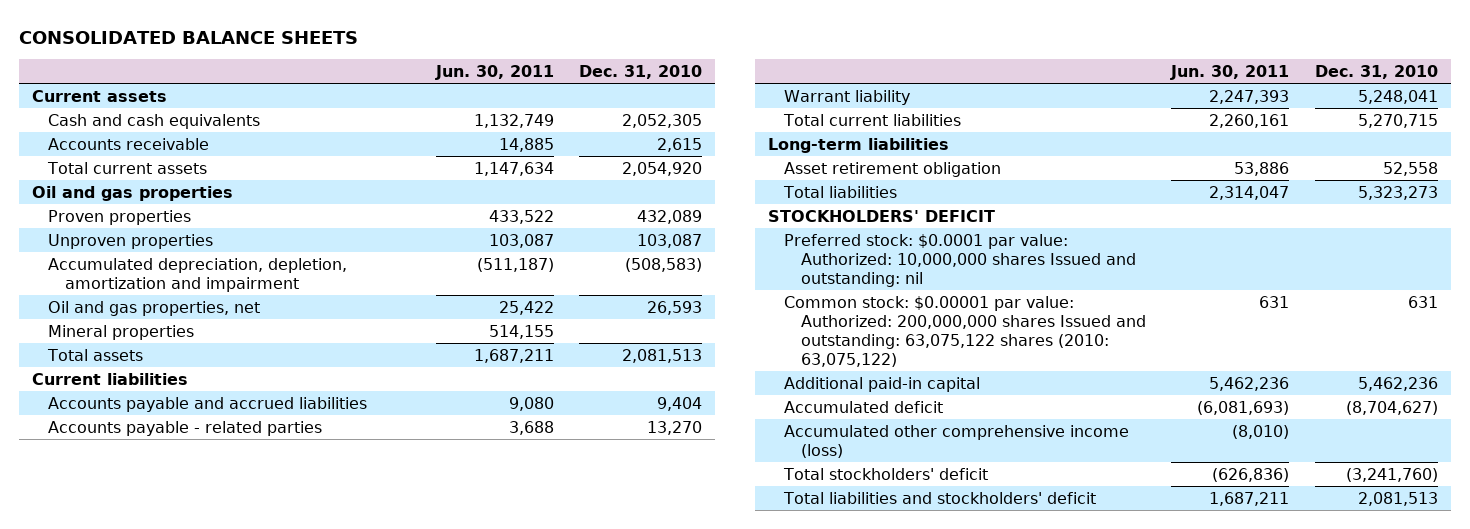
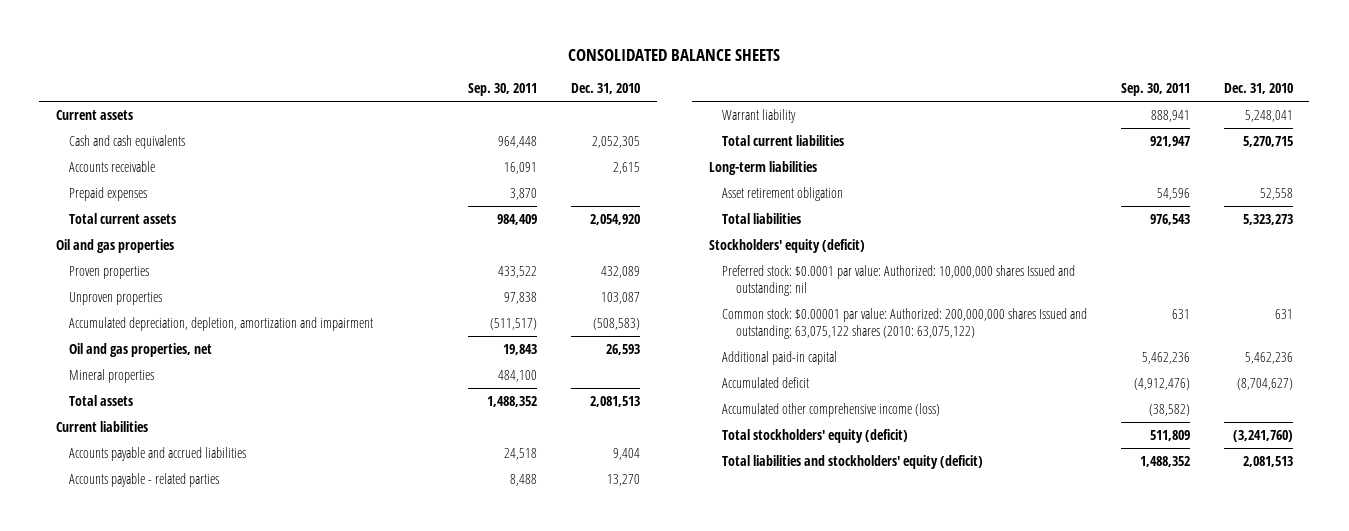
[434,64,554,80] Jun. 30, 2011 -> none
none -> [468,83,538,97] Sep. 30, 2011
none -> [69,186,148,201] Prepaid expenses
[767,209,995,222] STOCKHOLDERS' DEFICIT -> [708,238,865,253] Stockholders' equity (deficit)
[783,467,989,480] Total stockholders' deficit -> [722,428,909,443] Total stockholders' equity (deficit)
[783,491,1097,504] Total liabilities and stockholders' deficit -> [722,454,984,469] Total liabilities and stockholders' equity (deficit)

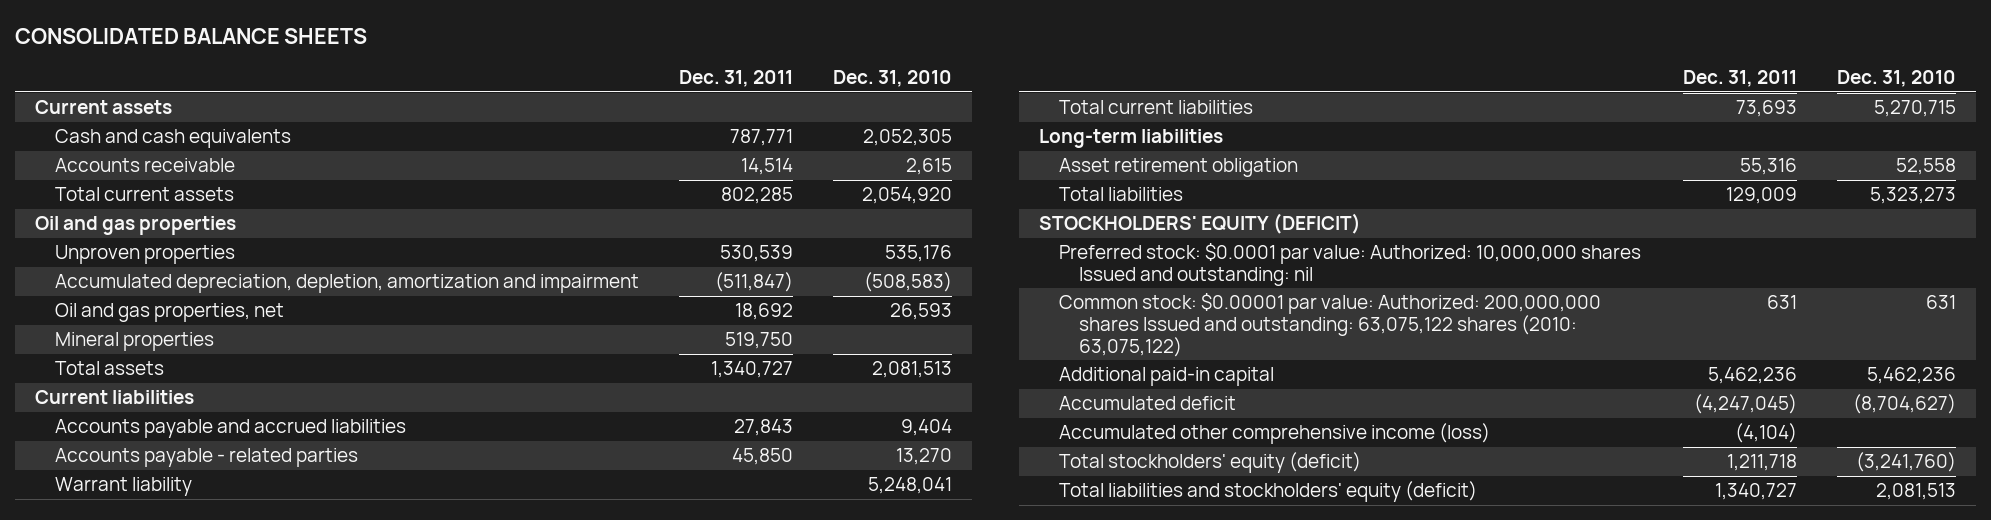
[468,83,538,97] Sep. 30, 2011 -> none
none -> [679,70,794,88] Dec. 31, 2011
[69,186,148,201] Prepaid expenses -> none
[69,265,150,279] Proven properties -> none
[600,291,640,304] 103,087 -> [885,245,953,263] 535,176
[708,238,865,253] Stockholders' equity (deficit) -> [1039,213,1362,235] STOCKHOLDERS' EQUITY (DEFICIT)

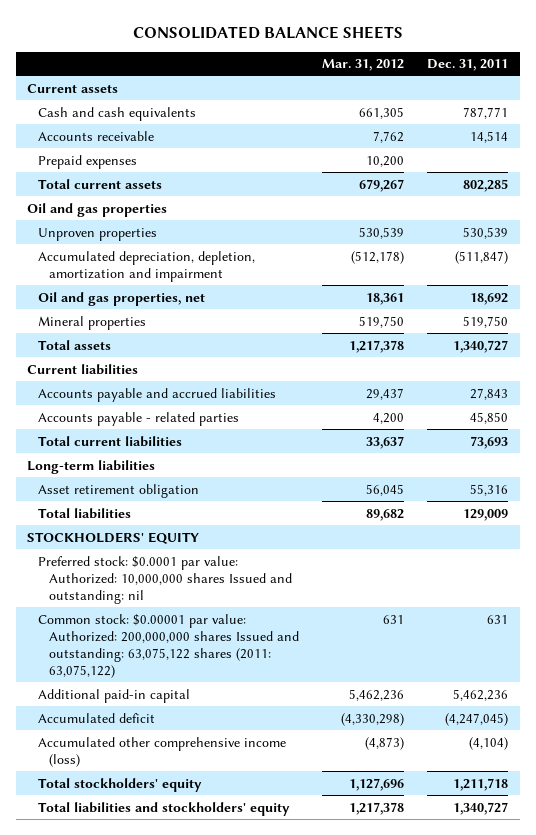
[833,70,953,88] Dec. 31, 2010 -> none
none -> [322,59,405,72] Mar. 31, 2012
none -> [38,154,138,169] Prepaid expenses
[54,477,192,497] Warrant liability -> none
[1039,213,1362,235] STOCKHOLDERS' EQUITY (DEFICIT) -> [27,531,200,544] STOCKHOLDERS' EQUITY
[1058,293,1601,357] Common stock: $0.00001 par value: Authorized: 200,000,000 shares Issued and outstanding: 63,075,122 shares (2010: 63,075,122) -> [38,613,299,678] Common stock: $0.00001 par value: Authorized: 200,000,000 shares Issued and outstanding: 63,075,122 shares (2011: 63,075,122)
[1058,452,1361,474] Total stockholders' equity (deficit) -> [38,777,203,792] Total stockholders' equity
[1058,481,1477,503] Total liabilities and stockholders' equity (deficit) -> [38,801,291,816] Total liabilities and stockholders' equity

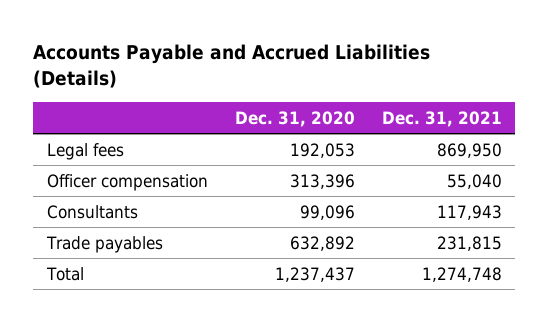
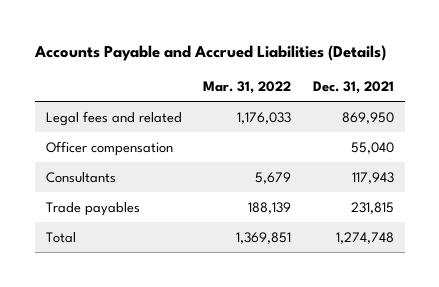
[234,110,355,127] Dec. 31, 2020 -> none
none -> [203,81,292,95] Mar. 31, 2022
[46,142,124,160] Legal fees -> [45,110,182,126] Legal fees and related

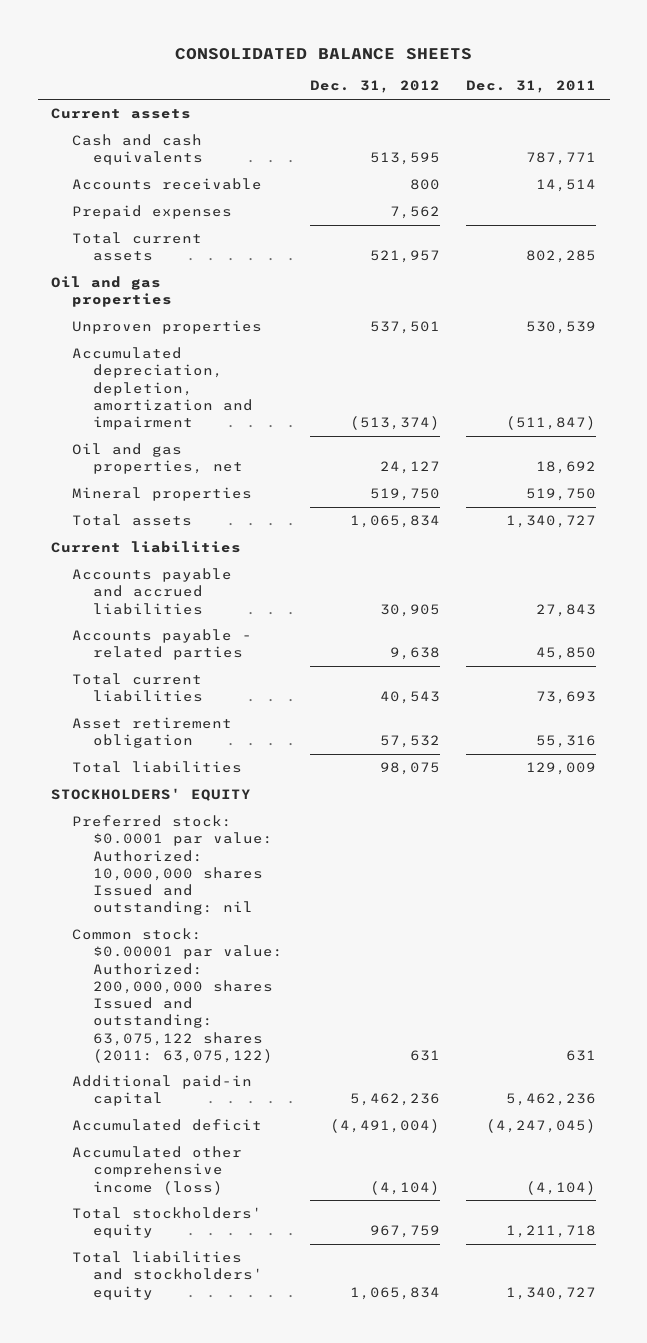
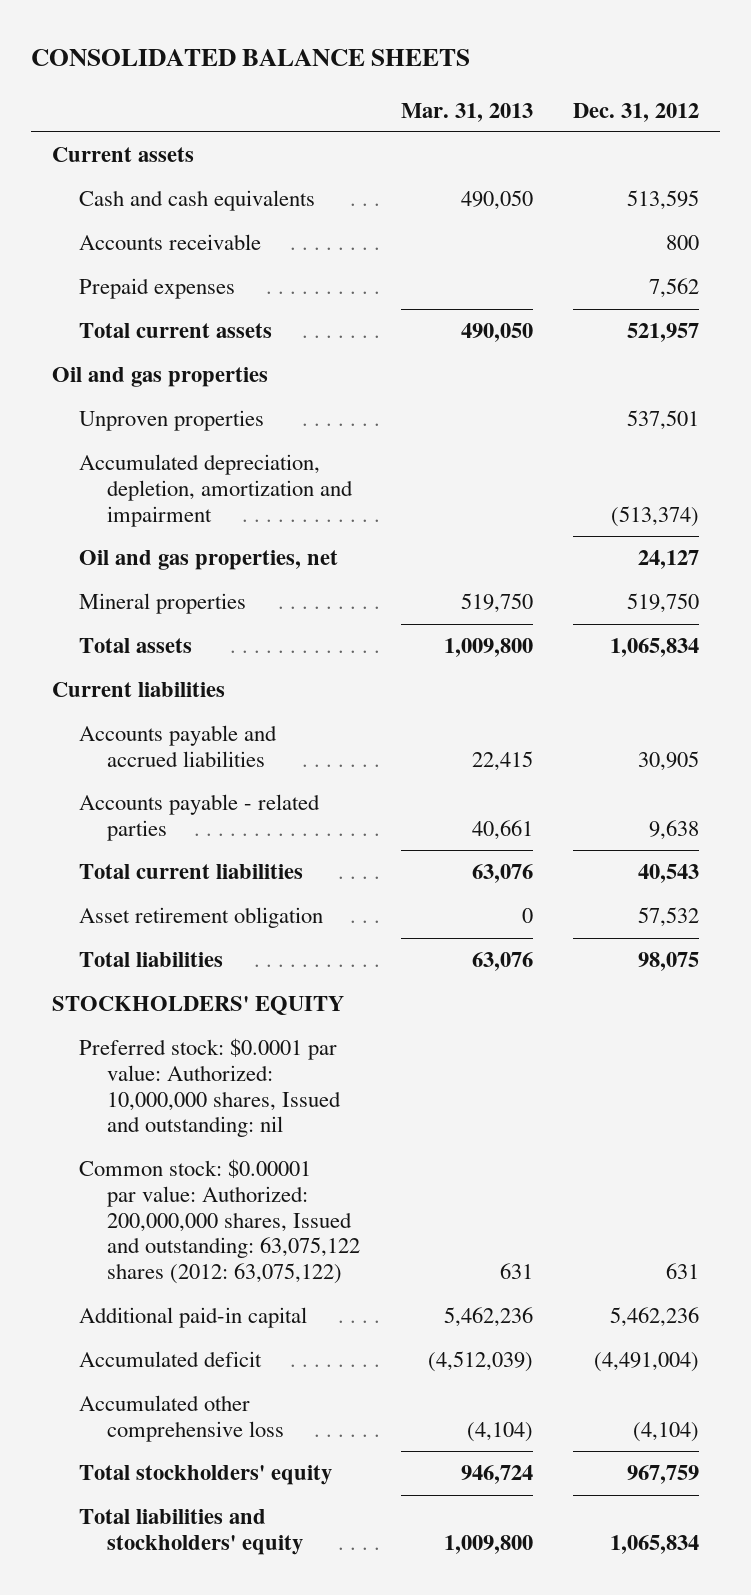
[466,80,597,94] Dec. 31, 2011 -> none
none -> [400,102,533,122] Mar. 31, 2013
[71,815,273,916] Preferred stock: $0.0001 par value: Authorized: 10,000,000 shares Issued and outstanding: nil -> [79,1038,341,1138] Preferred stock: $0.0001 par value: Authorized: 10,000,000 shares, Issued and outstanding: nil
[71,928,283,1063] Common stock: $0.00001 par value: Authorized: 200,000,000 shares Issued and outstanding: 63,075,122 shares (2011: 63,075,122) -> [79,1159,360,1285] Common stock: $0.00001 par value: Authorized: 200,000,000 shares, Issued and outstanding: 63,075,122 shares (2012: 63,075,122)
[71,1146,242,1195] Accumulated other comprehensive income (loss) -> [79,1395,284,1442] Accumulated other comprehensive loss

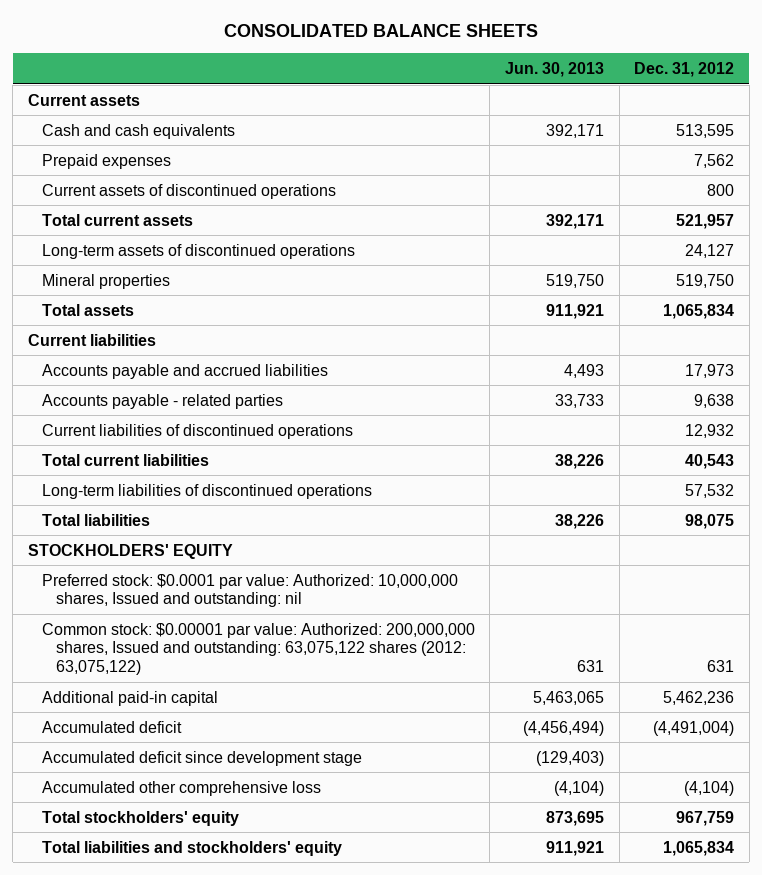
[400,102,533,122] Mar. 31, 2013 -> none
none -> [505,61,605,77] Jun. 30, 2013
[79,234,262,251] Accounts receivable -> none
none -> [41,183,336,199] Current assets of discontinued operations
[51,367,268,388] Oil and gas properties -> none
[79,410,265,432] Unproven properties -> none
[79,454,353,527] Accumulated depreciation, depletion, amortization and impairment -> none
[79,550,339,571] Oil and gas properties, net -> [41,243,355,259] Long-term assets of discontinued operations
[638,750,700,771] 30,905 -> [685,363,735,378] 17,973
none -> [41,423,353,439] Current liabilities of discontinued operations
[79,907,324,929] Asset retirement obligation -> [41,483,372,499] Long-term liabilities of discontinued operations
none -> [41,750,362,766] Accumulated deficit since development stage

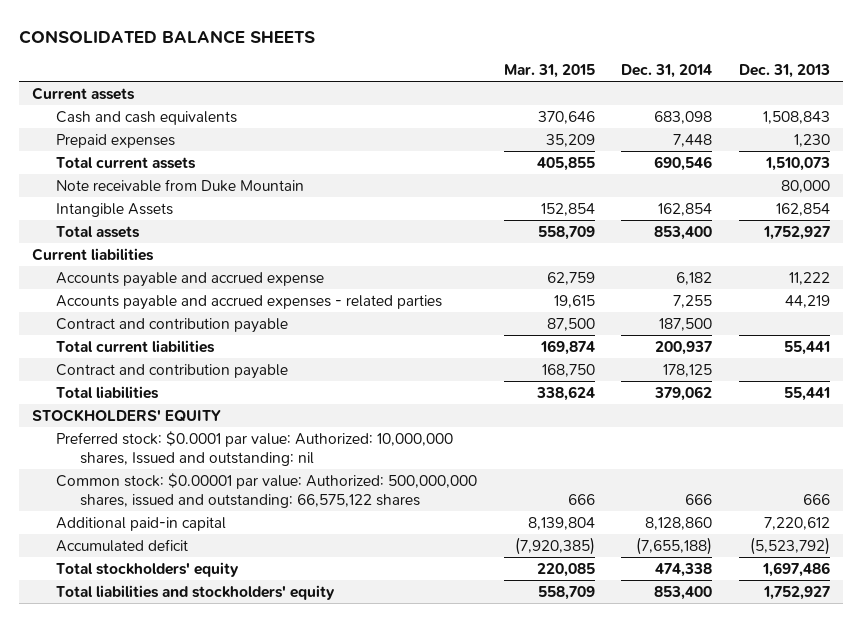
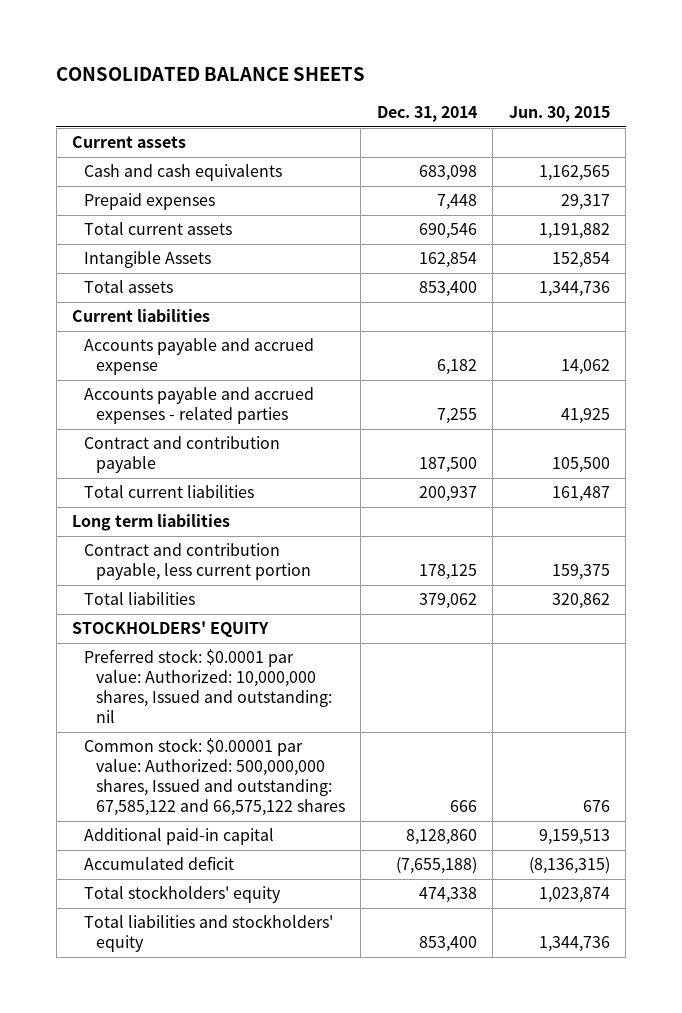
[503,63,595,78] Mar. 31, 2015 -> none
[738,63,830,78] Dec. 31, 2013 -> none
none -> [508,105,610,122] Jun. 30, 2015
[56,178,305,192] Note receivable from Duke Mountain -> none
none -> [72,514,231,532] Long term liabilities
[56,363,289,379] Contract and contribution payable -> [83,543,311,581] Contract and contribution payable, less current portion
[56,472,478,509] Common stock: $0.00001 par value: Authorized: 500,000,000 shares, issued and outstanding: 66,575,122 shares -> [83,738,345,817] Common stock: $0.00001 par value: Authorized: 500,000,000 shares, Issued and outstanding: 67,585,122 and 66,575,122 shares

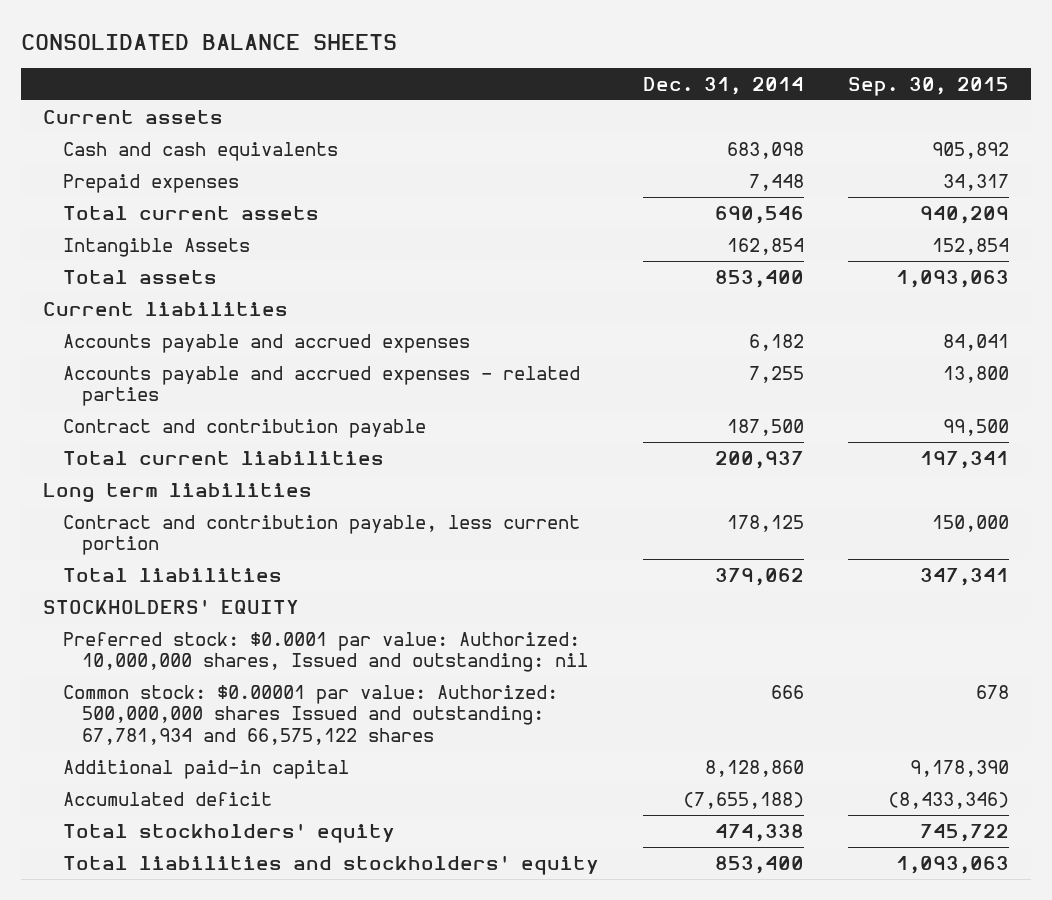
[508,105,610,122] Jun. 30, 2015 -> none
none -> [847,76,1009,96] Sep. 30, 2015
[83,338,314,376] Accounts payable and accrued expense -> [62,333,470,353] Accounts payable and accrued expenses
[83,738,345,817] Common stock: $0.00001 par value: Authorized: 500,000,000 shares, Issued and outstanding: 67,585,122 and 66,575,122 shares -> [62,684,558,746] Common stock: $0.00001 par value: Authorized: 500,000,000 shares Issued and outstanding: 67,781,934 and 66,575,122 shares

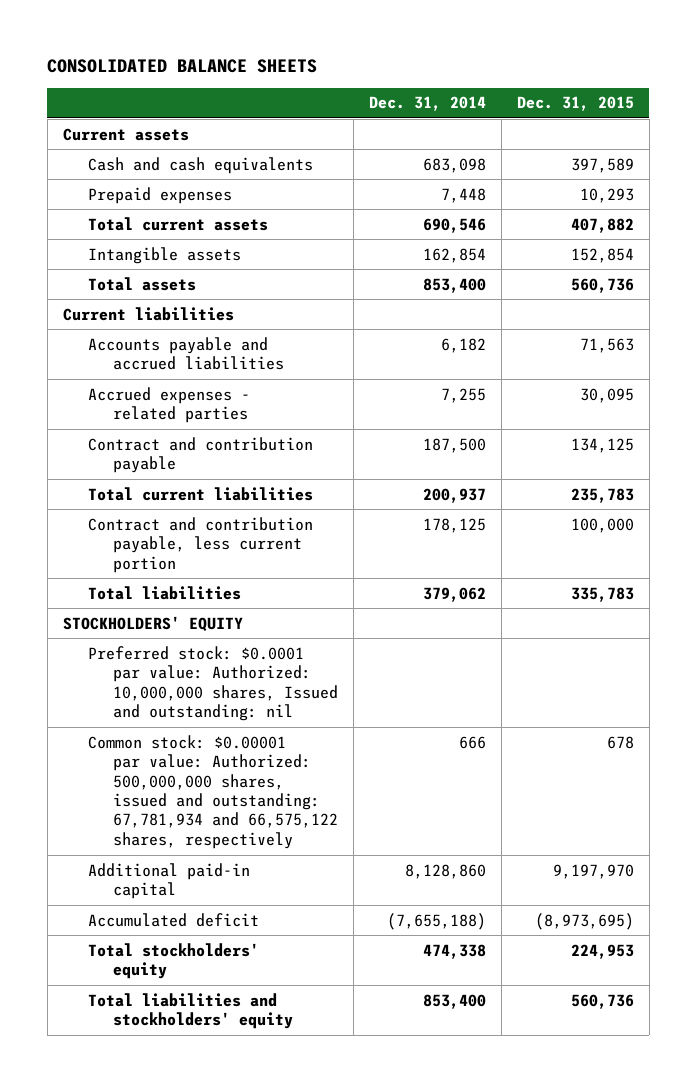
[847,76,1009,96] Sep. 30, 2015 -> none
none -> [516,96,634,112] Dec. 31, 2015
[62,237,250,257] Intangible Assets -> [87,246,241,264] Intangible assets
[62,333,470,353] Accounts payable and accrued expenses -> [87,336,284,371] Accounts payable and accrued liabilities
[62,365,580,407] Accounts payable and accrued expenses - related parties -> [87,386,250,424] Accrued expenses - related parties
[43,482,313,502] Long term liabilities -> none
[62,684,558,746] Common stock: $0.00001 par value: Authorized: 500,000,000 shares Issued and outstanding: 67,781,934 and 66,575,122 shares -> [87,734,338,849] Common stock: $0.00001 par value: Authorized: 500,000,000 shares, issued and outstanding: 67,781,934 and 66,575,122 shares, respectively

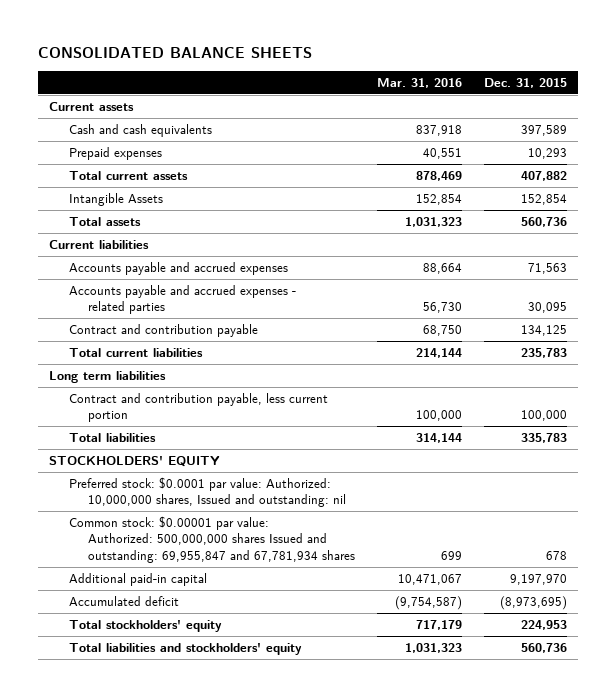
[368,96,486,112] Dec. 31, 2014 -> none
none -> [377,77,463,88] Mar. 31, 2016
[87,246,241,264] Intangible assets -> [68,192,163,206] Intangible Assets
[87,336,284,371] Accounts payable and accrued liabilities -> [68,261,288,275] Accounts payable and accrued expenses
[87,386,250,424] Accrued expenses - related parties -> [68,284,296,315] Accounts payable and accrued expenses - related parties
none -> [48,370,166,383] Long term liabilities
[87,734,338,849] Common stock: $0.00001 par value: Authorized: 500,000,000 shares, issued and outstanding: 67,781,934 and 66,575,122 shares, respectively -> [68,515,356,563] Common stock: $0.00001 par value: Authorized: 500,000,000 shares Issued and outstanding: 69,955,847 and 67,781,934 shares

